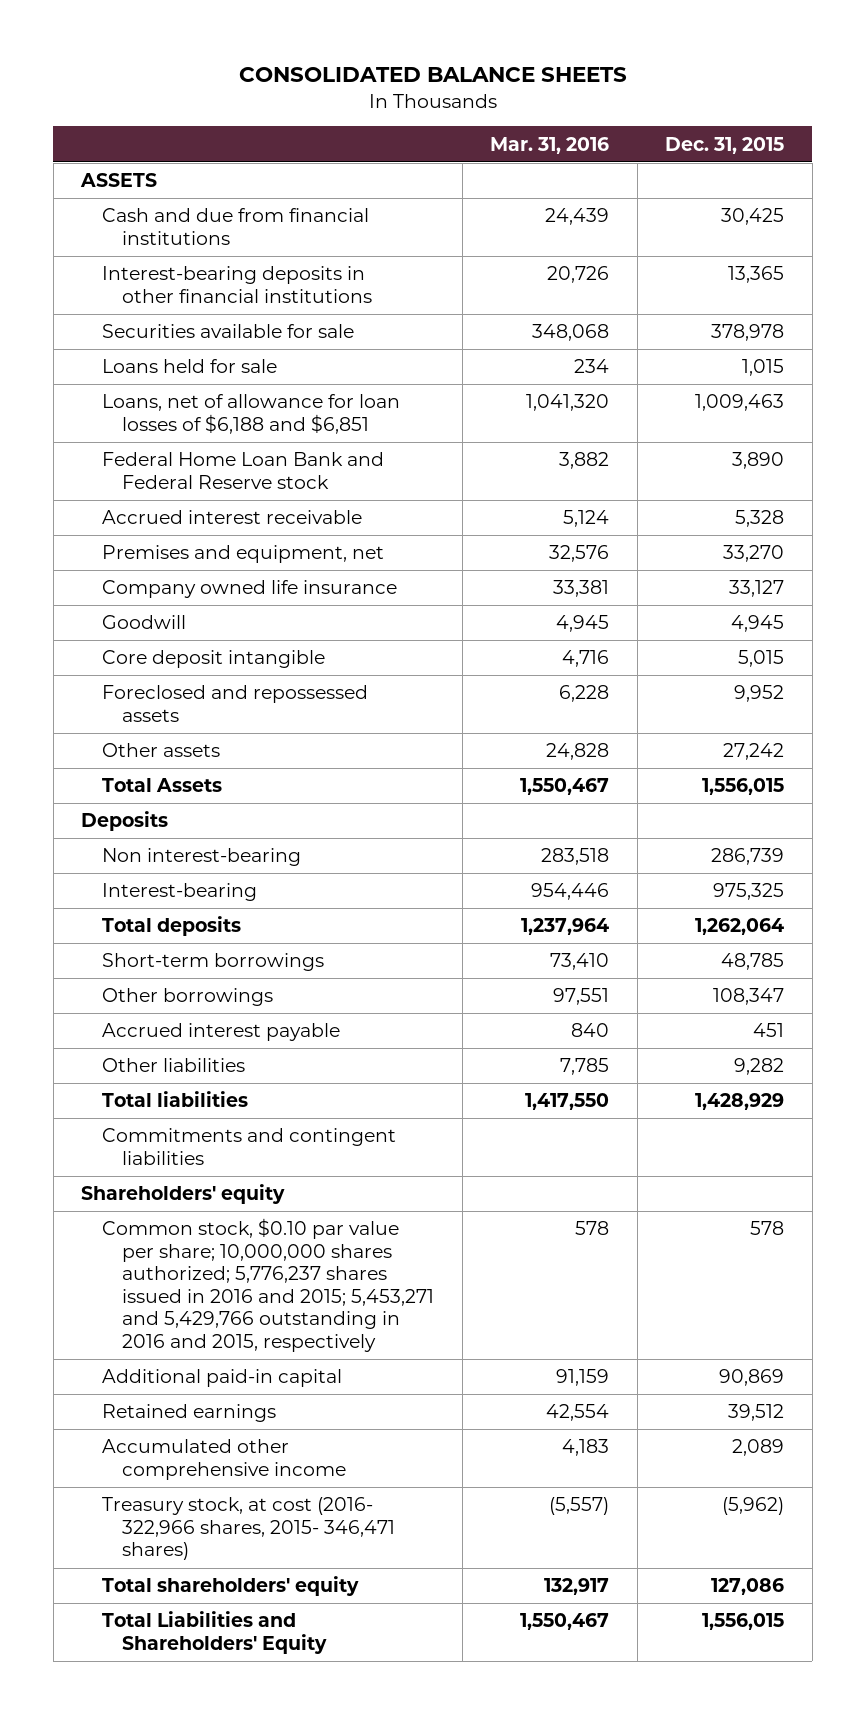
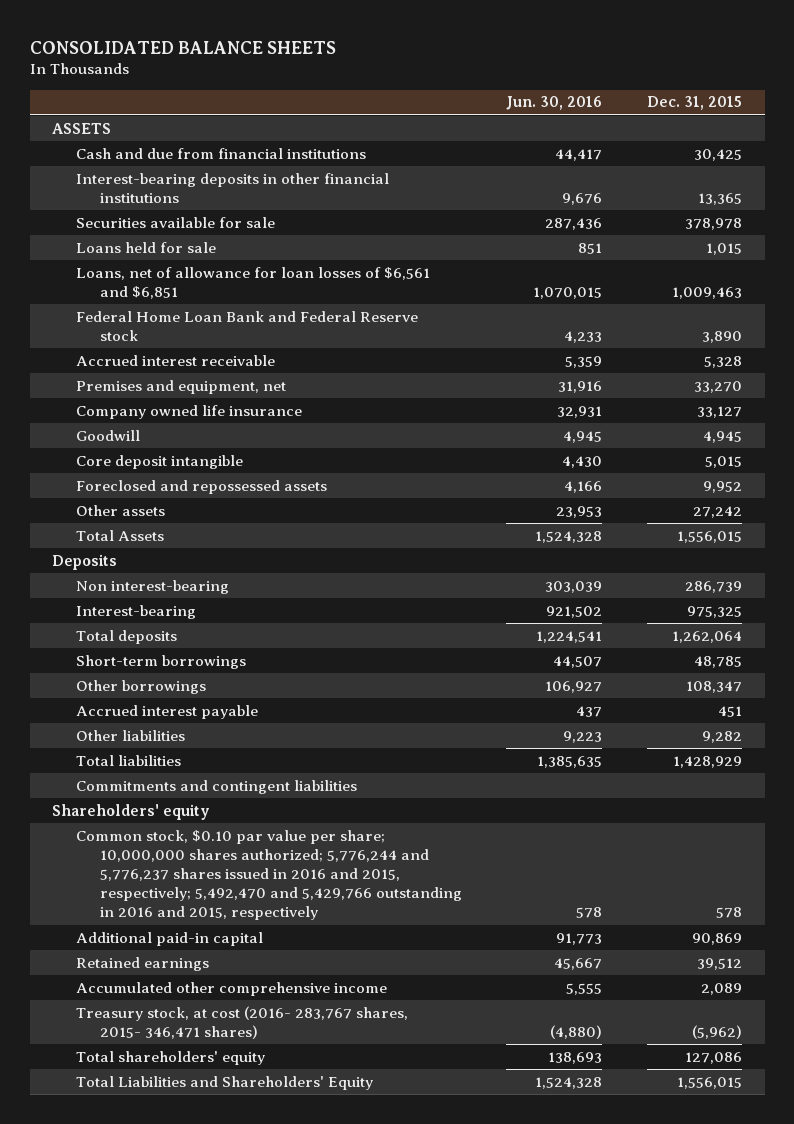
[490,136,610,154] Mar. 31, 2016 -> none
none -> [506,96,603,111] Jun. 30, 2016
[101,394,400,434] Loans, net of allowance for loan losses of $6,188 and $6,851 -> [75,266,430,299] Loans, net of allowance for loan losses of $6,561 and $6,851
[101,1218,435,1352] Common stock, $0.10 par value per share; 10,000,000 shares authorized; 5,776,237 shares issued in 2016 and 2015; 5,453,271 and 5,429,766 outstanding in 2016 and 2015, respectively -> [75,829,462,921] Common stock, $0.10 par value per share; 10,000,000 shares authorized; 5,776,244 and 5,776,237 shares issued in 2016 and 2015, respectively; 5,492,470 and 5,429,766 outstanding in 2016 and 2015, respectively
[101,1497,396,1561] Treasury stock, at cost (2016- 322,966 shares, 2015- 346,471 shares) -> [75,1005,408,1039] Treasury stock, at cost (2016- 283,767 shares, 2015- 346,471 shares)

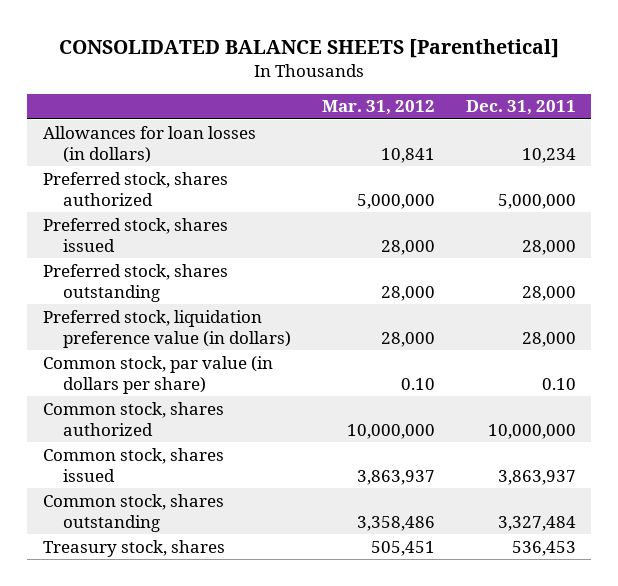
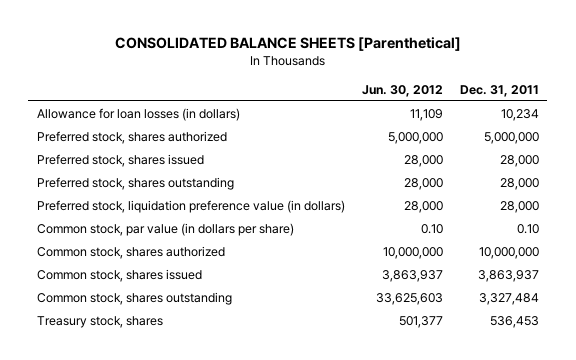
[321,100,435,116] Mar. 31, 2012 -> none
none -> [361,84,443,97] Jun. 30, 2012
[42,125,256,163] Allowances for loan losses (in dollars) -> [36,107,240,121] Allowance for loan losses (in dollars)

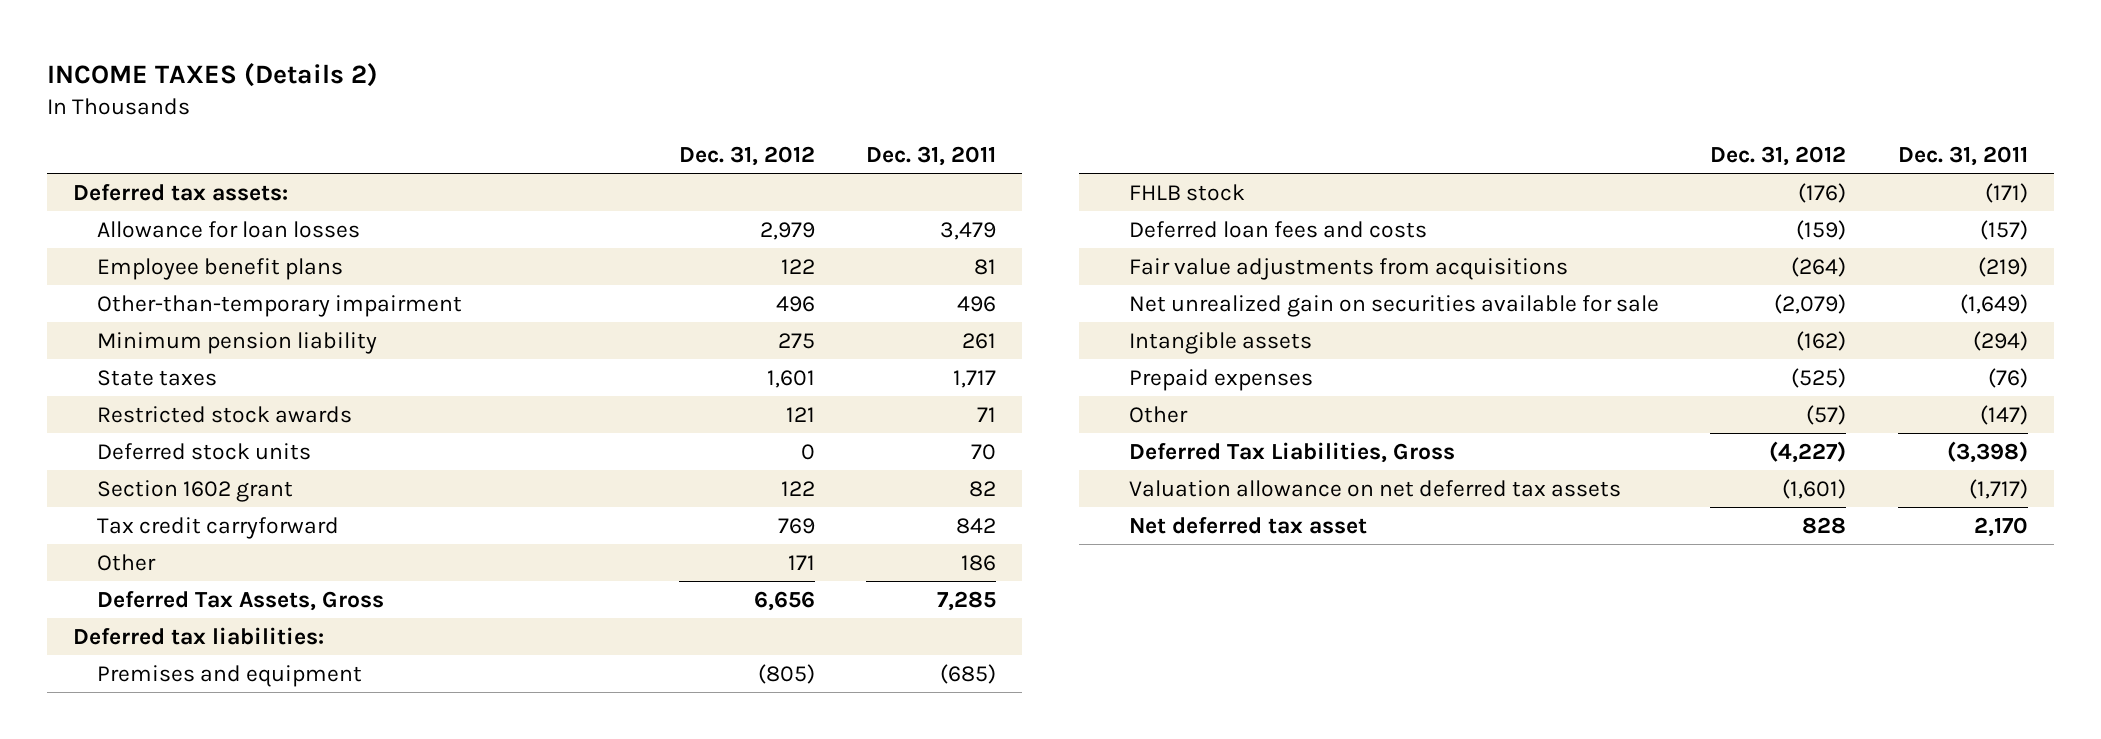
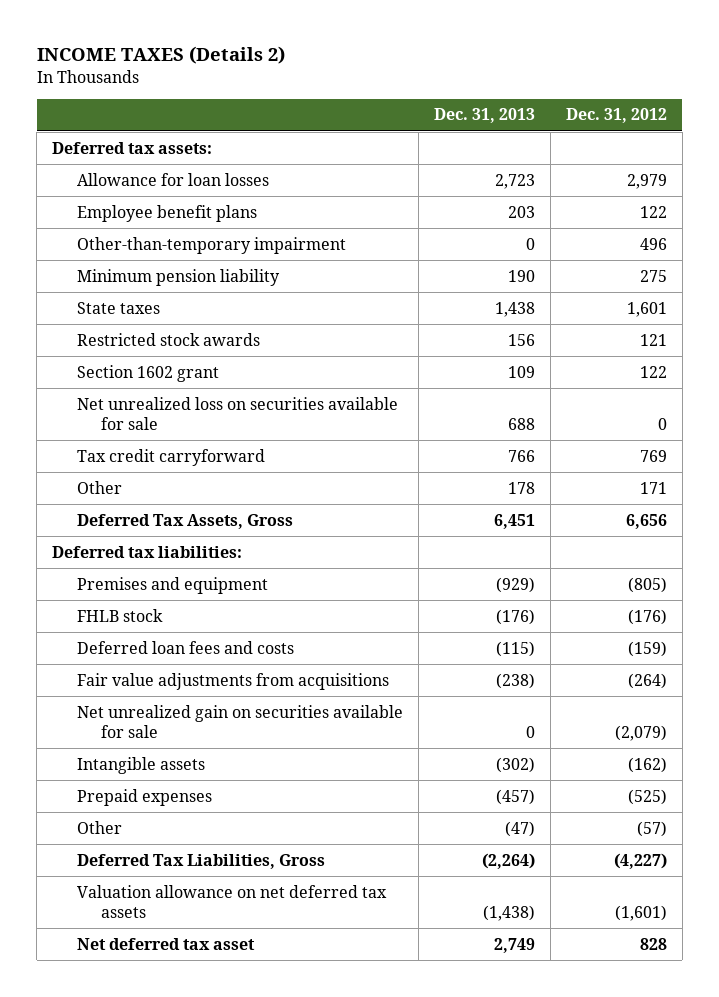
[866,146,997,167] Dec. 31, 2011 -> none
none -> [433,108,535,124] Dec. 31, 2013
[97,442,312,460] Deferred stock units -> none
none -> [76,396,398,430] Net unrealized loss on securities available for sale

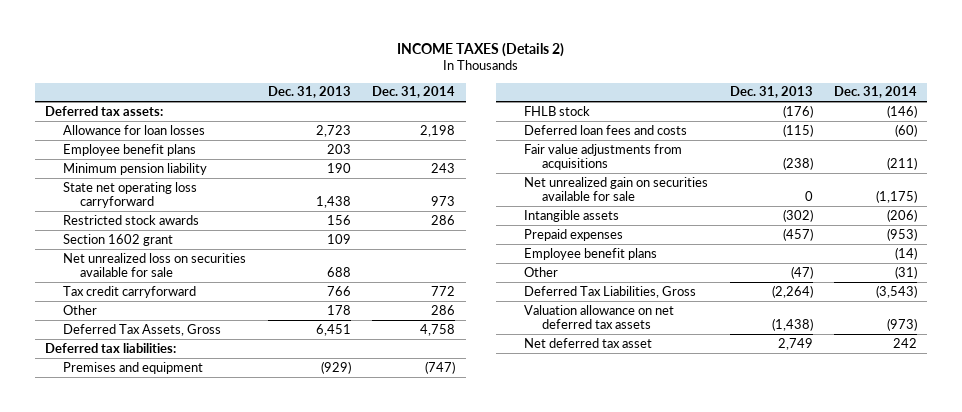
[565,108,667,124] Dec. 31, 2012 -> none
none -> [372,86,456,99] Dec. 31, 2014
[76,236,346,254] Other-than-temporary impairment -> none
[76,301,160,314] State taxes -> [62,181,197,208] State net operating loss carryforward
none -> [524,247,658,260] Employee benefit plans

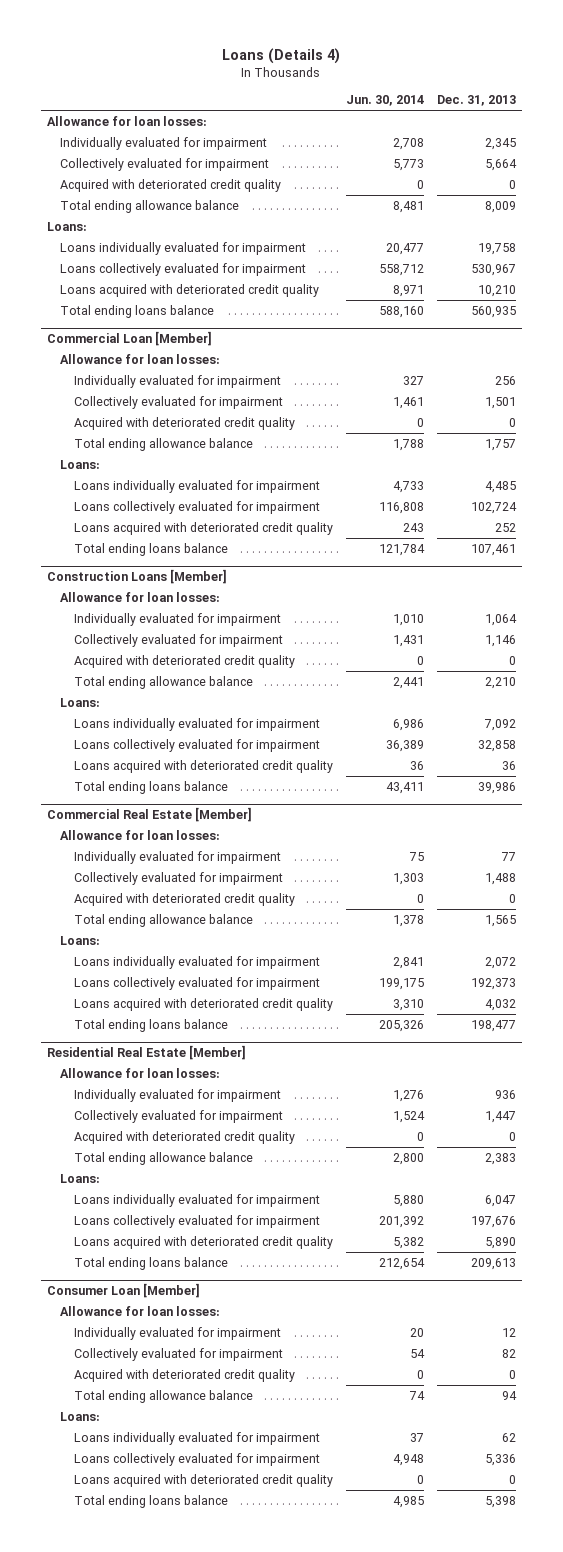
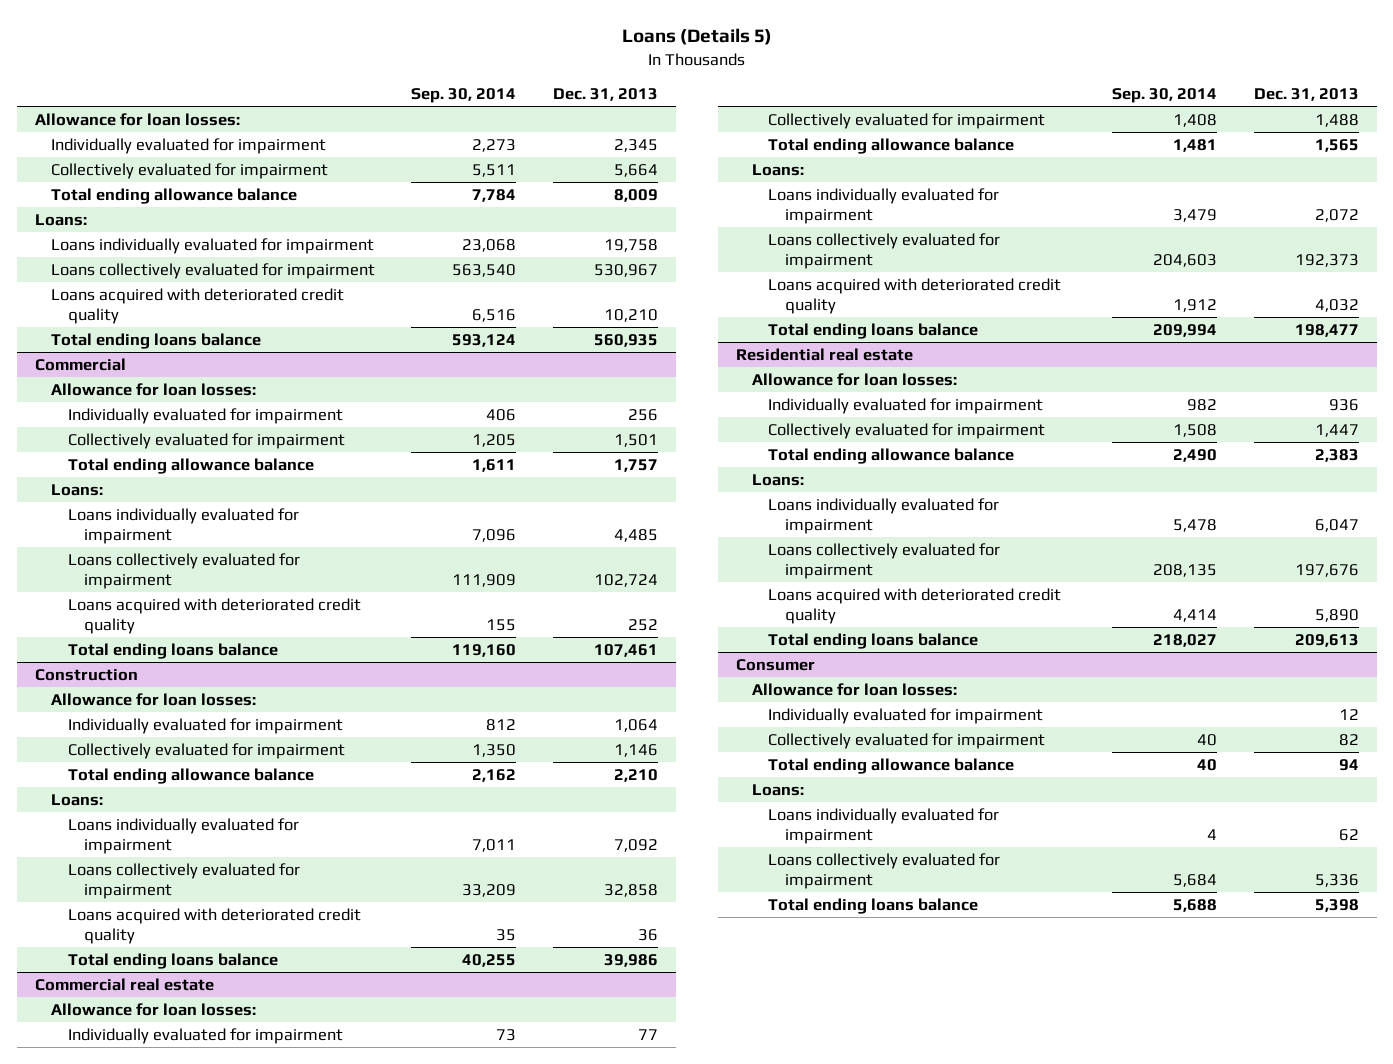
[222,47,341,64] Loans (Details 4) -> [621,28,772,46] Loans (Details 5)
[345,95,424,107] Jun. 30, 2014 -> none
none -> [411,88,517,104] Sep. 30, 2014
[60,178,282,192] Acquired with deteriorated credit quality -> none
[46,331,212,347] Commercial Loan [Member] -> none
none -> [34,357,126,371] Commercial
[74,416,296,430] Acquired with deteriorated credit quality -> none
[46,569,227,585] Construction Loans [Member] -> none
none -> [34,668,138,681] Construction
[74,654,296,668] Acquired with deteriorated credit quality -> none
[46,807,252,823] Commercial Real Estate [Member] -> [34,977,214,991] Commercial real estate
[74,892,296,906] Acquired with deteriorated credit quality -> none
[46,1045,246,1061] Residential Real Estate [Member] -> [735,347,913,361] Residential real estate
[74,1130,296,1144] Acquired with deteriorated credit quality -> none
[46,1283,200,1299] Consumer Loan [Member] -> none
none -> [735,658,815,671] Consumer
[74,1368,296,1382] Acquired with deteriorated credit quality -> none
[74,1473,334,1487] Loans acquired with deteriorated credit quality -> none

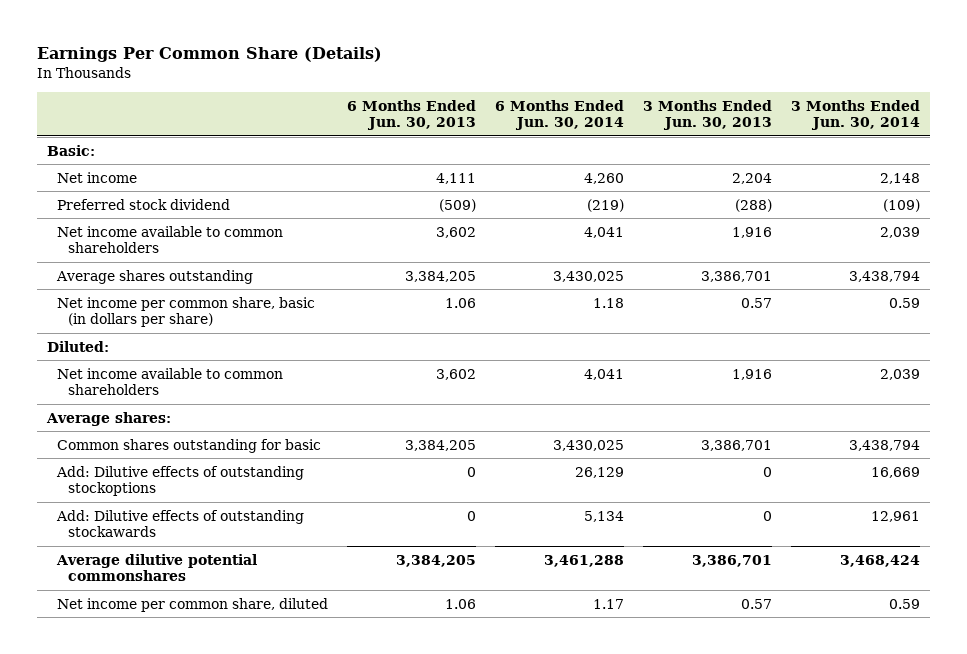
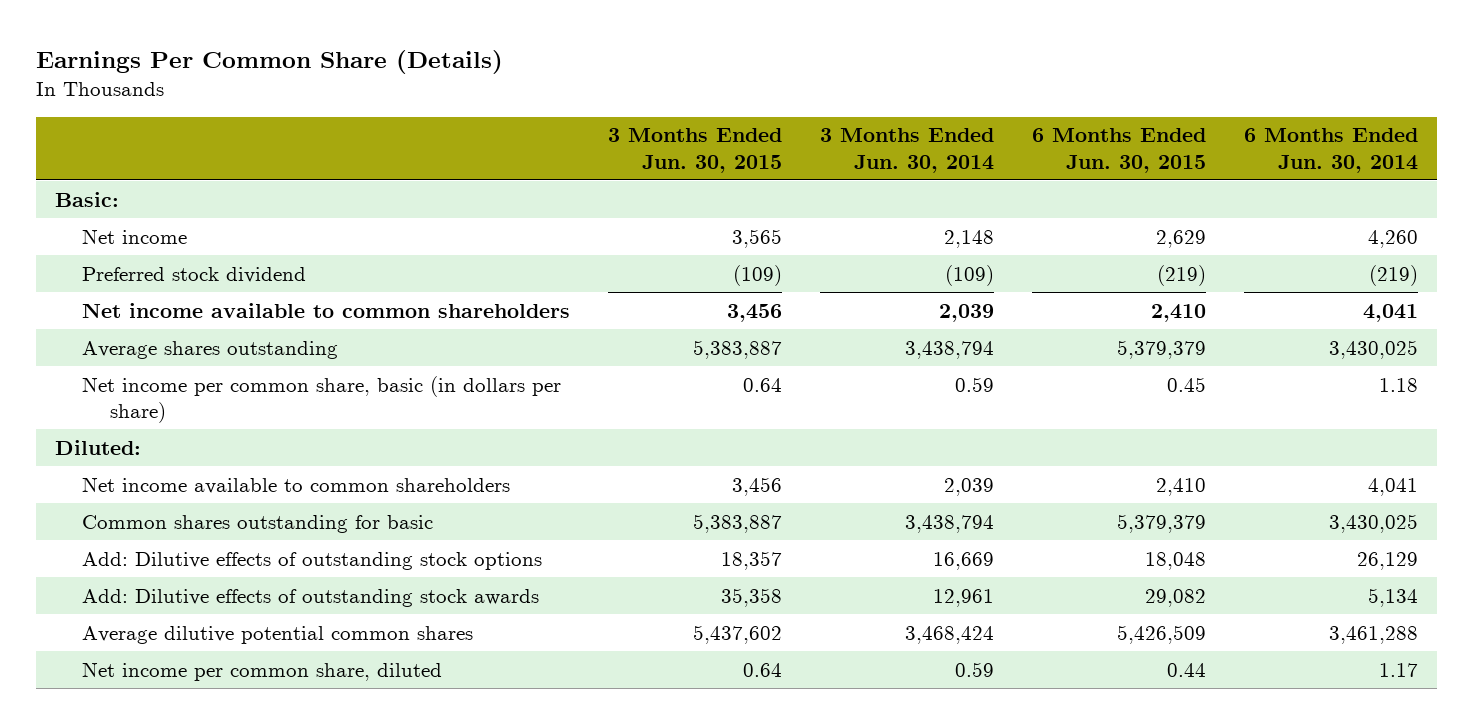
[347,99,477,131] 6 Months Ended Jun. 30, 2013 -> none
[643,99,773,131] 3 Months Ended Jun. 30, 2013 -> none
none -> [608,128,783,173] 3 Months Ended Jun. 30, 2015
none -> [1031,128,1206,173] 6 Months Ended Jun. 30, 2015
[45,411,171,426] Average shares: -> none
[56,465,305,497] Add: Dilutive effects of outstanding stockoptions -> [82,551,543,570] Add: Dilutive effects of outstanding stock options
[56,509,305,538] Add: Dilutive effects of outstanding stockawards -> [82,588,540,607] Add: Dilutive effects of outstanding stock awards
[56,553,258,582] Average dilutive potential commonshares -> [82,625,474,644] Average dilutive potential common shares

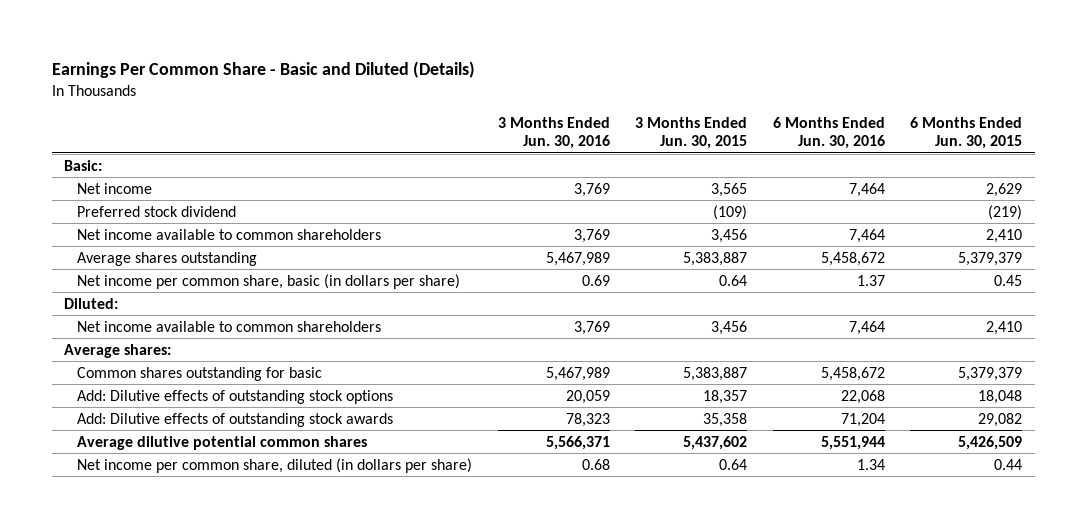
[35,49,503,74] Earnings Per Common Share (Details) -> [51,61,475,79] Earnings Per Common Share - Basic and Diluted (Details)
[820,128,995,173] 3 Months Ended Jun. 30, 2014 -> none
[1243,128,1418,173] 6 Months Ended Jun. 30, 2014 -> none
none -> [497,117,610,149] 3 Months Ended Jun. 30, 2016
none -> [772,117,885,149] 6 Months Ended Jun. 30, 2016
none -> [64,343,172,358] Average shares:
[82,661,443,681] Net income per common share, diluted -> [77,457,473,473] Net income per common share, diluted (in dollars per share)

